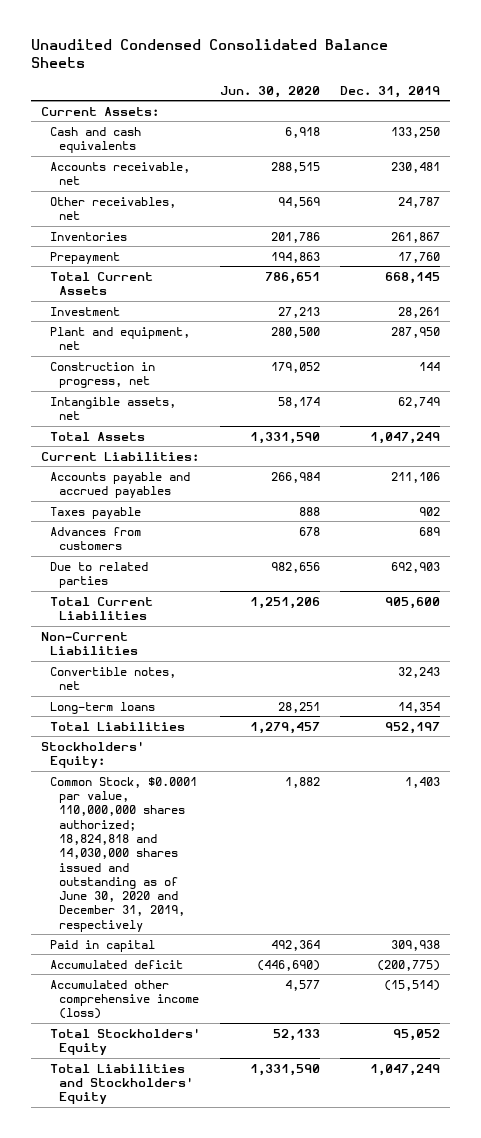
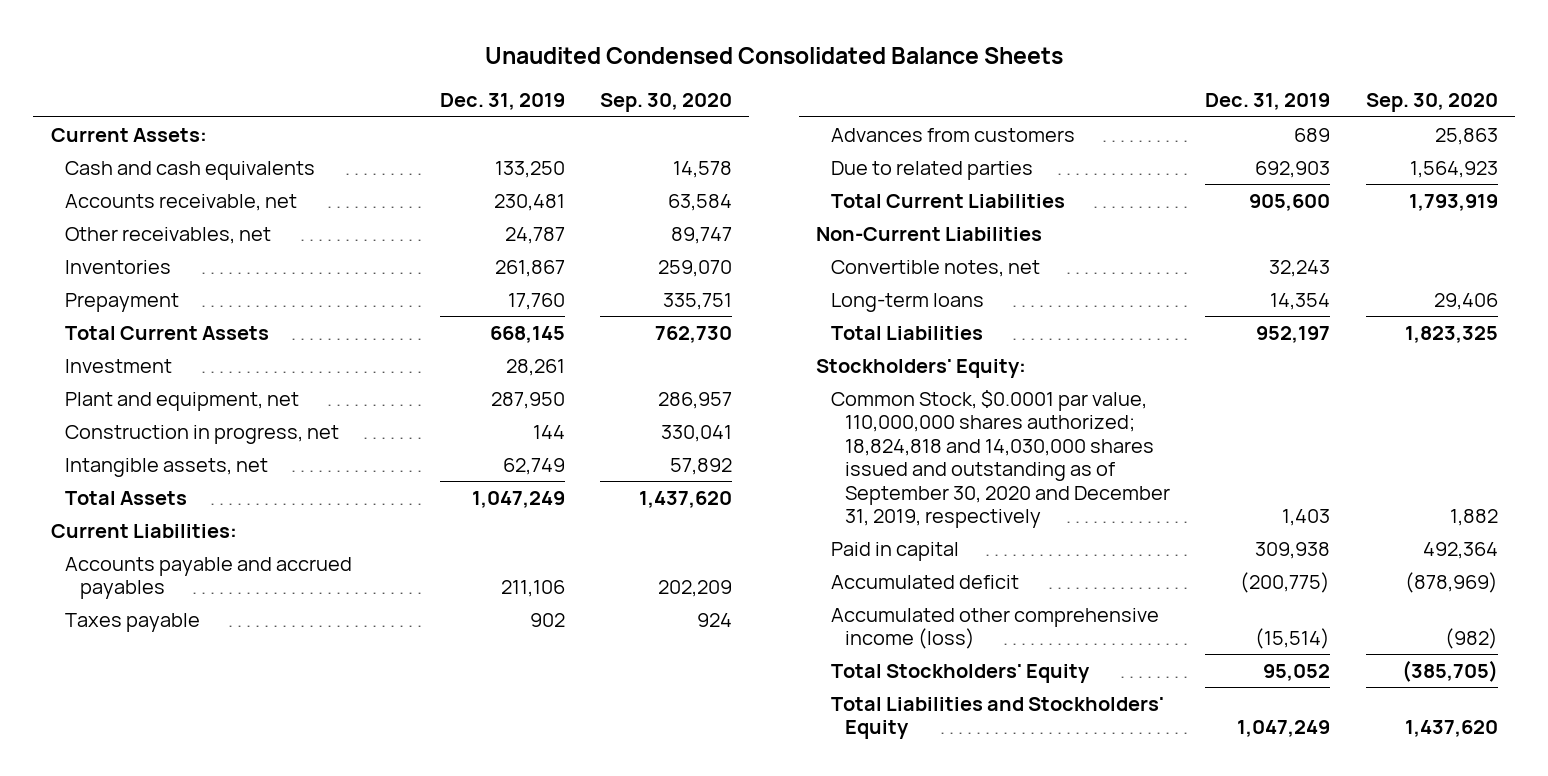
[220,85,321,98] Jun. 30, 2020 -> none
none -> [599,93,732,113] Sep. 30, 2020
[50,776,198,932] Common Stock, $0.0001 par value, 110,000,000 shares authorized; 18,824,818 and 14,030,000 shares issued and outstanding as of June 30, 2020 and December 31, 2019, respectively -> [830,389,1171,529] Common Stock, $0.0001 par value, 110,000,000 shares authorized; 18,824,818 and 14,030,000 shares issued and outstanding as of September 30, 2020 and December 31, 2019, respectively

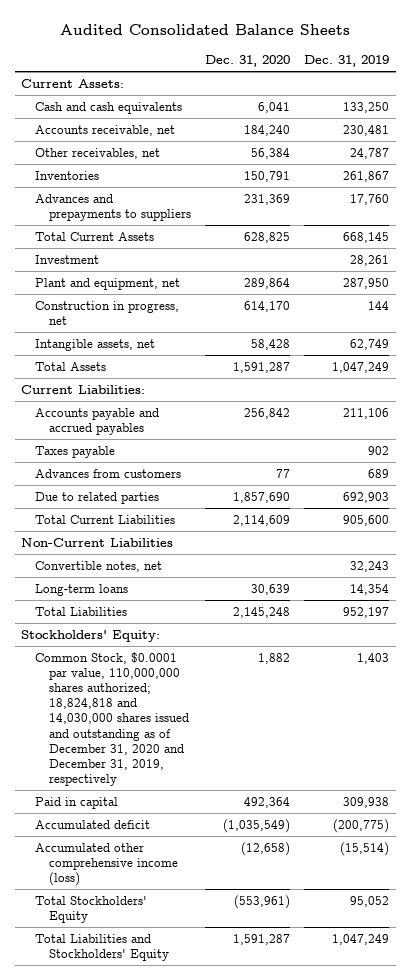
[485,46,1064,64] Unaudited Condensed Consolidated Balance Sheets -> [60,23,351,35] Audited Consolidated Balance Sheets
[599,93,732,113] Sep. 30, 2020 -> none
none -> [204,55,290,68] Dec. 31, 2020
[65,292,180,312] Prepayment -> [35,194,191,222] Advances and prepayments to suppliers
[830,389,1171,529] Common Stock, $0.0001 par value, 110,000,000 shares authorized; 18,824,818 and 14,030,000 shares issued and outstanding as of September 30, 2020 and December 31, 2019, respectively -> [35,652,189,786] Common Stock, $0.0001 par value, 110,000,000 shares authorized; 18,824,818 and 14,030,000 shares issued and outstanding as of December 31, 2020 and December 31, 2019, respectively

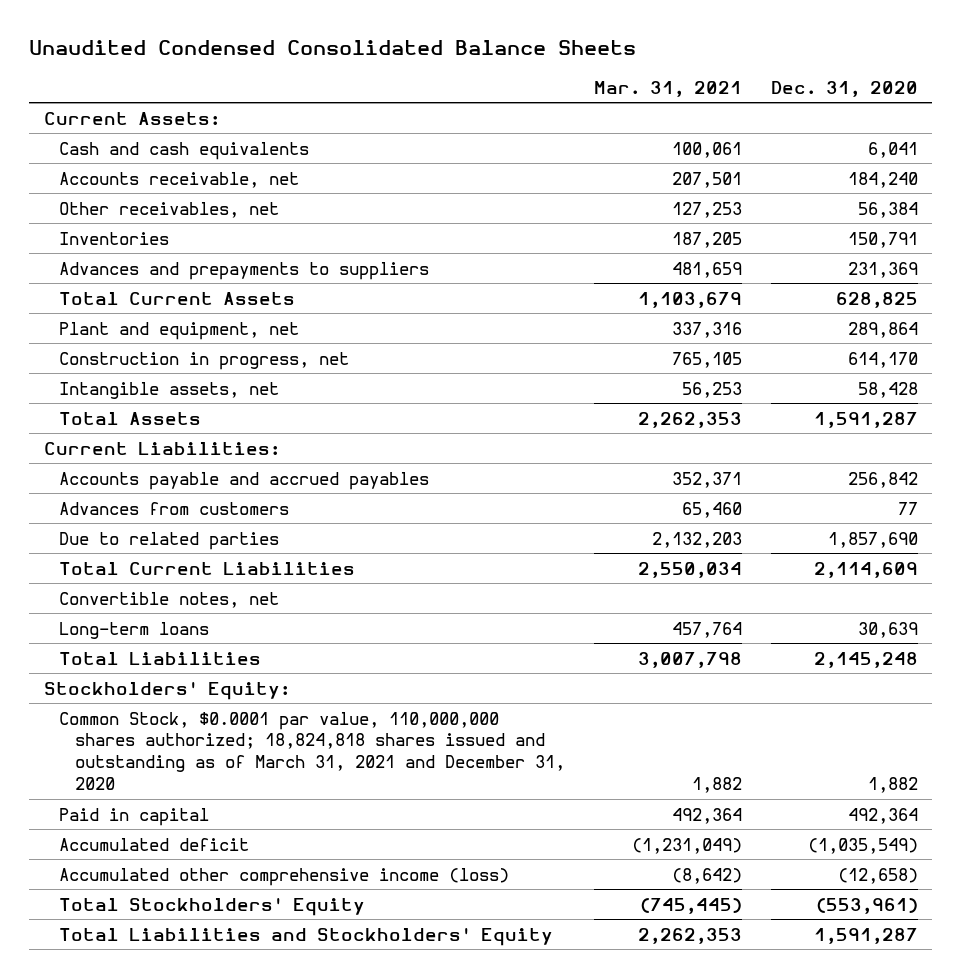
[60,23,351,35] Audited Consolidated Balance Sheets -> [29,40,637,56] Unaudited Condensed Consolidated Balance Sheets
[303,55,389,68] Dec. 31, 2019 -> none
none -> [593,80,742,97] Mar. 31, 2021
[35,255,100,265] Investment -> none
[35,446,116,459] Taxes payable -> none
[21,538,174,548] Non-Current Liabilities -> none
[35,652,189,786] Common Stock, $0.0001 par value, 110,000,000 shares authorized; 18,824,818 and 14,030,000 shares issued and outstanding as of December 31, 2020 and December 31, 2019, respectively -> [59,711,565,791] Common Stock, $0.0001 par value, 110,000,000 shares authorized; 18,824,818 shares issued and outstanding as of March 31, 2021 and December 31, 2020

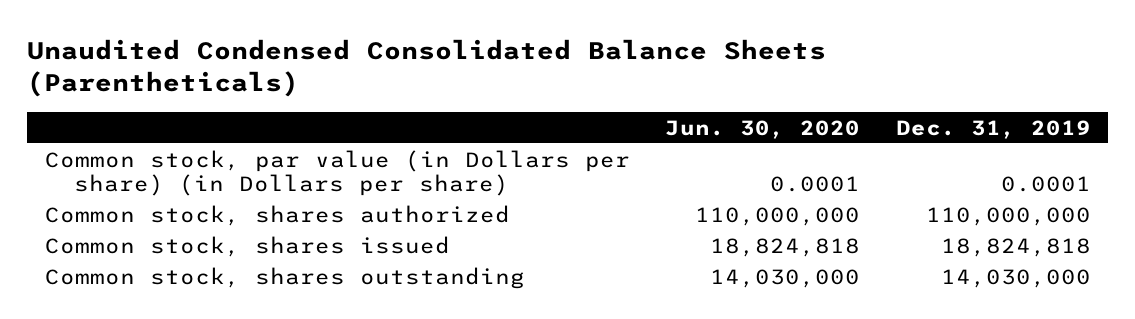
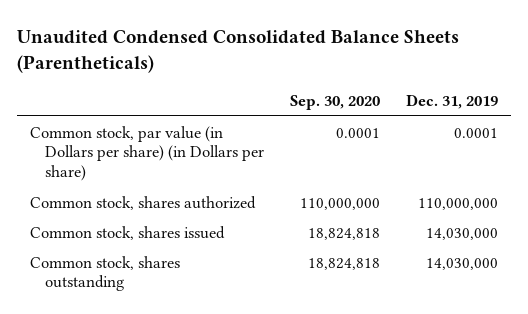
[665,119,861,139] Jun. 30, 2020 -> none
none -> [290,95,381,111] Sep. 30, 2020
[940,237,1091,257] 18,824,818 -> [426,227,499,240] 14,030,000

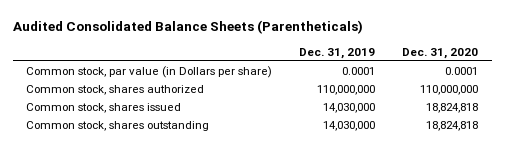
[17,30,460,73] Unaudited Condensed Consolidated Balance Sheets (Parentheticals) -> [12,19,363,34] Audited Consolidated Balance Sheets (Parentheticals)
[290,95,381,111] Sep. 30, 2020 -> none
none -> [402,47,479,59] Dec. 31, 2020
[30,125,265,182] Common stock, par value (in Dollars per share) (in Dollars per share) -> [26,66,273,79] Common stock, par value (in Dollars per share)

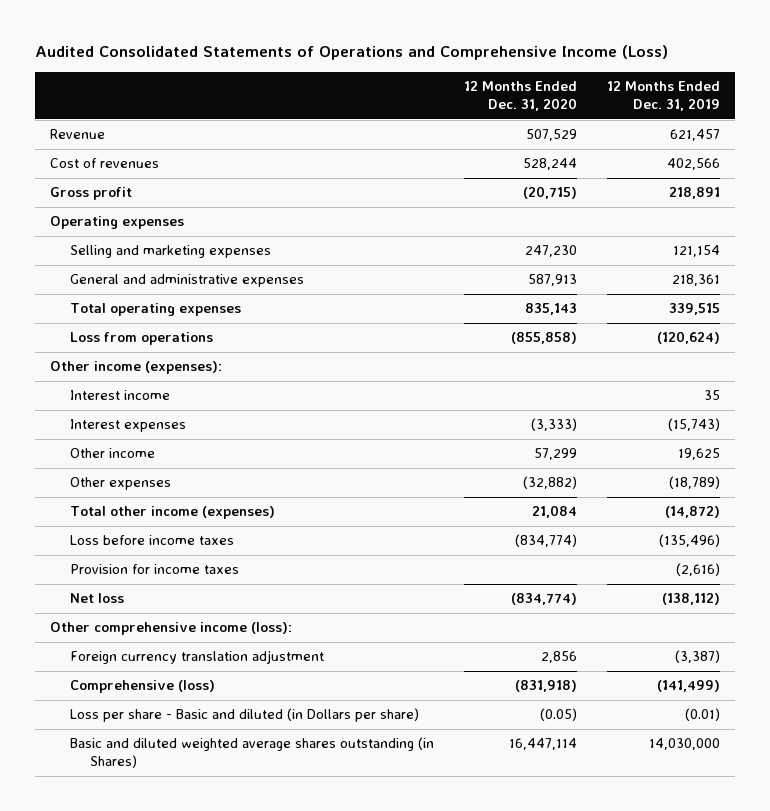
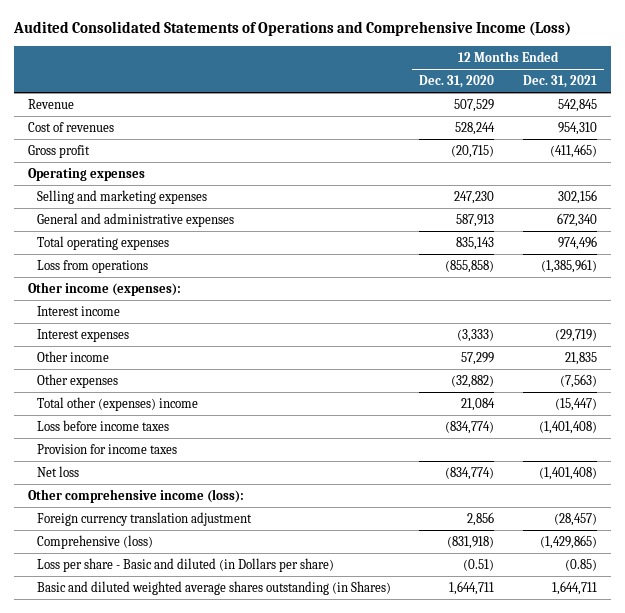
[607,81,721,112] 12 Months Ended Dec. 31, 2019 -> none
none -> [522,75,597,89] Dec. 31, 2021
[70,506,276,520] Total other income (expenses) -> [36,396,198,411] Total other (expenses) income
[540,708,578,722] (0.05) -> [463,558,495,571] (0.51)
[509,738,578,751] 16,447,114 -> [449,580,495,595] 1,644,711

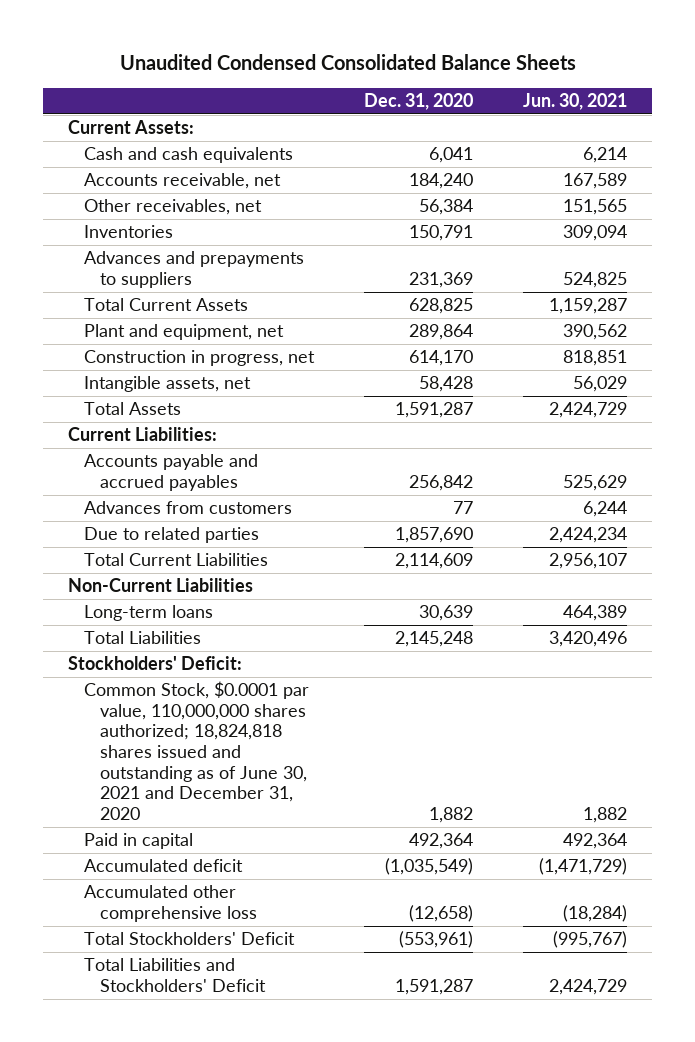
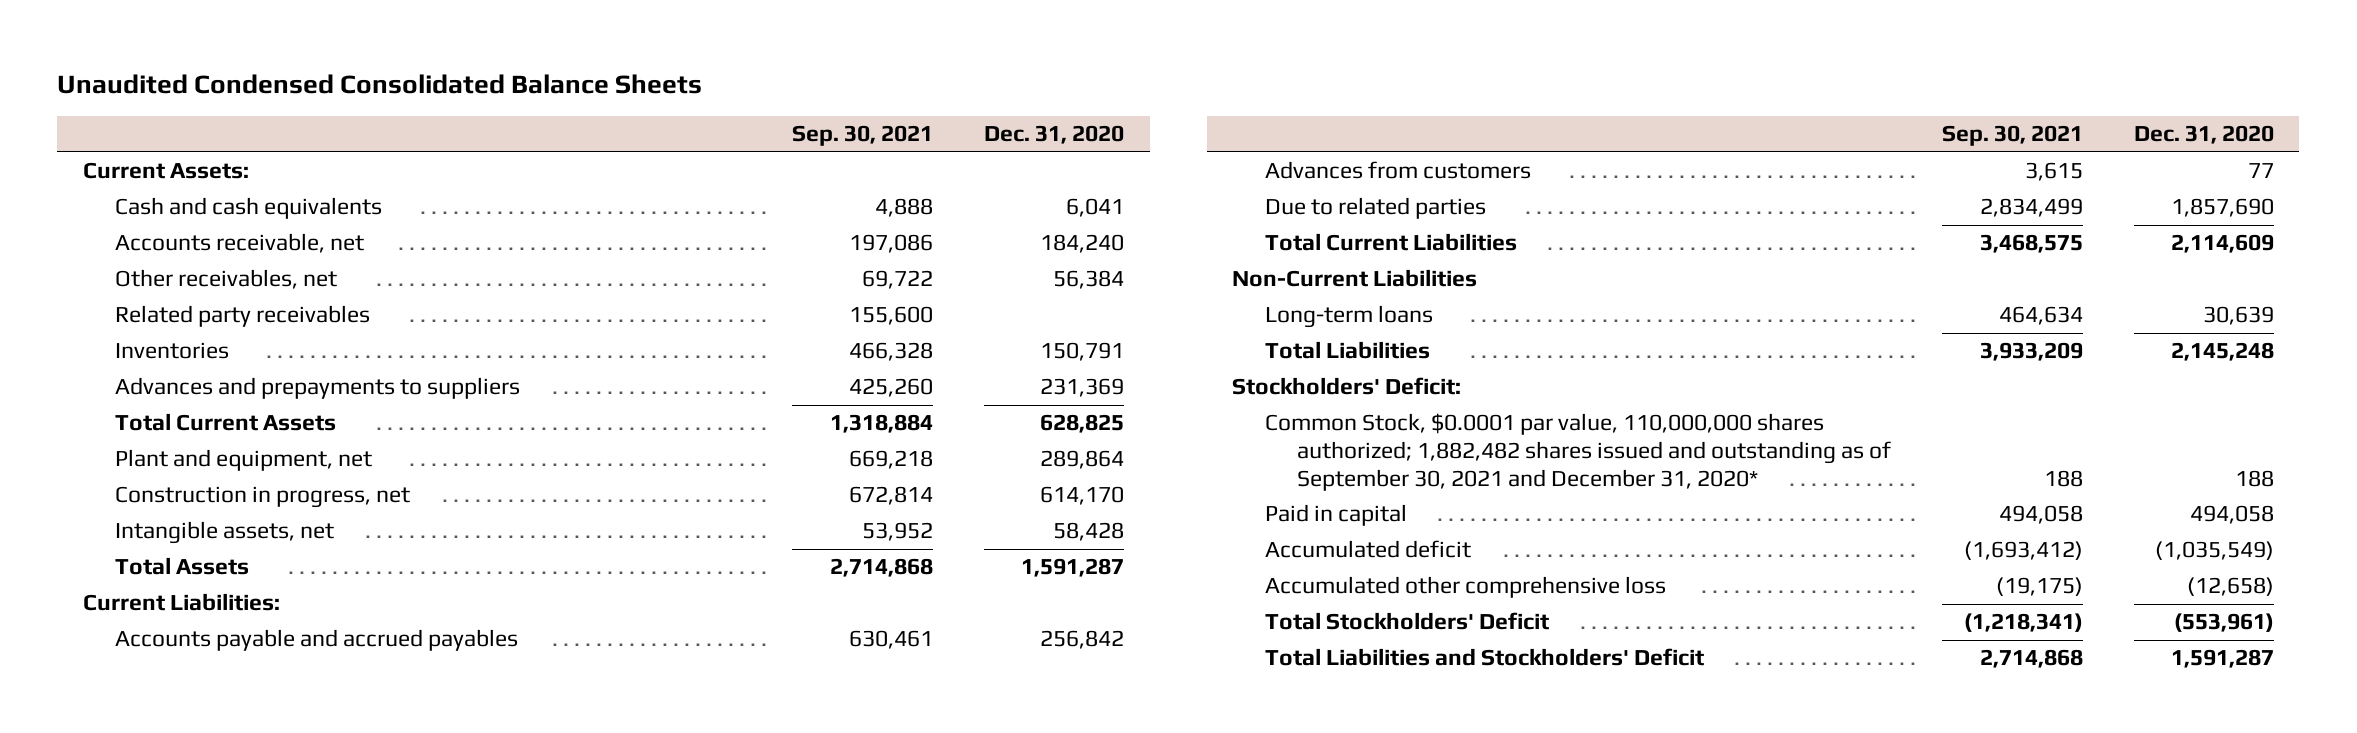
[523,92,628,110] Jun. 30, 2021 -> none
none -> [792,125,934,147] Sep. 30, 2021
none -> [115,305,371,328] Related party receivables
[84,681,310,820] Common Stock, $0.0001 par value, 110,000,000 shares authorized; 18,824,818 shares issued and outstanding as of June 30, 2021 and December 31, 2020 -> [1264,413,1892,491] Common Stock, $0.0001 par value, 110,000,000 shares authorized; 1,882,482 shares issued and outstanding as of September 30, 2021 and December 31, 2020*
[429,806,474,823] 1,882 -> [2234,469,2274,487] 188
[409,833,474,850] 492,364 -> [2189,505,2274,525] 494,058

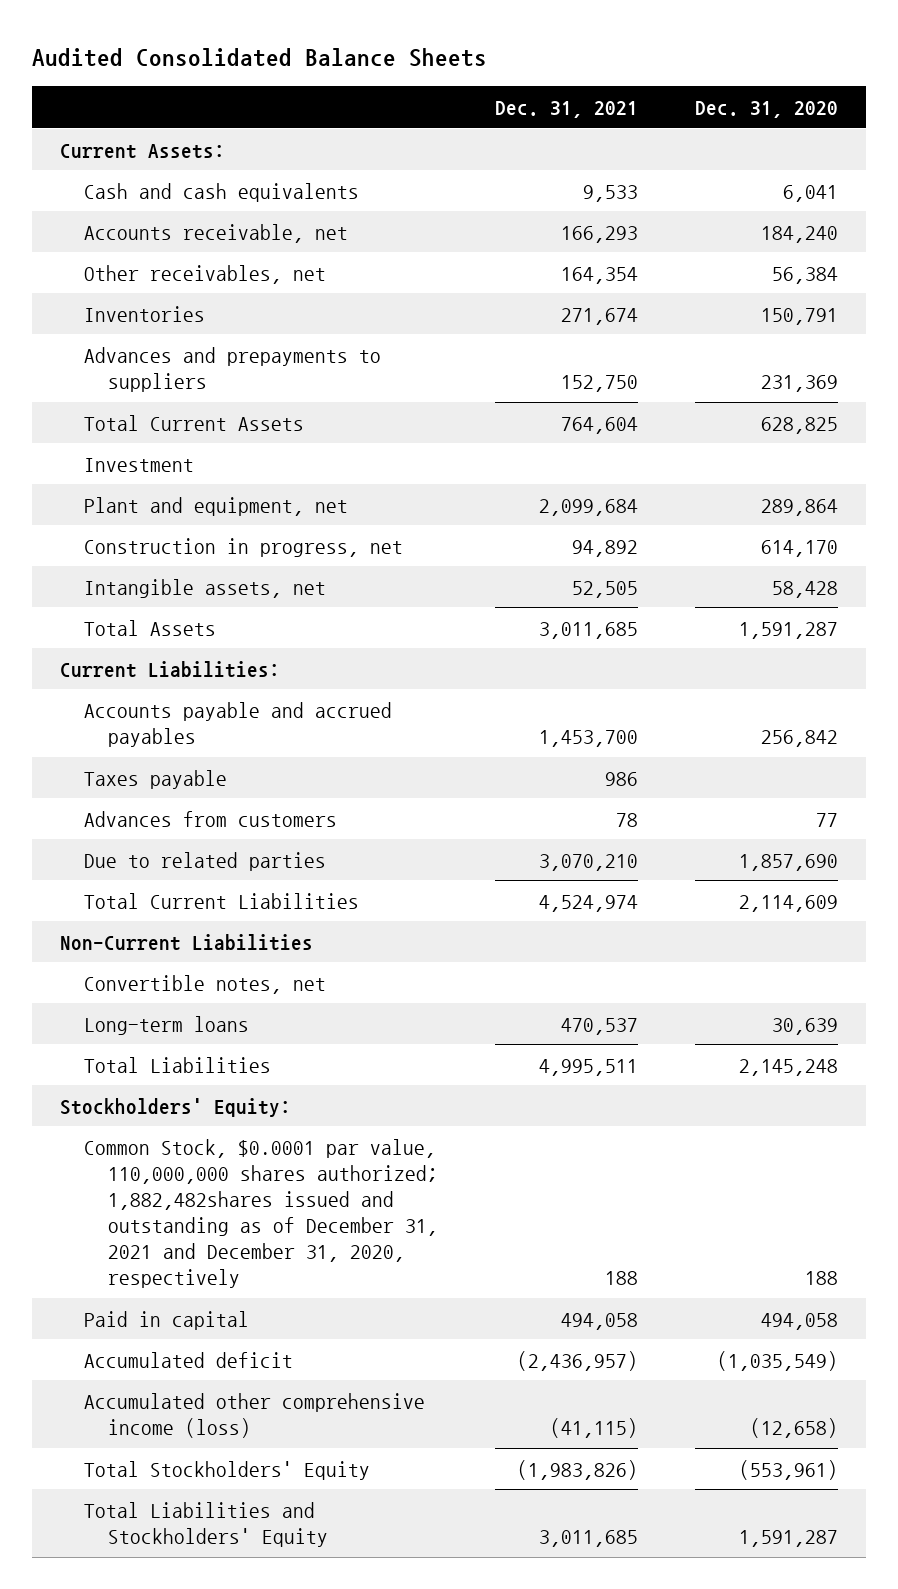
[57,73,703,94] Unaudited Condensed Consolidated Balance Sheets -> [32,48,488,68] Audited Consolidated Balance Sheets
[792,125,934,147] Sep. 30, 2021 -> none
none -> [494,100,638,118] Dec. 31, 2021
[115,305,371,328] Related party receivables -> none
none -> [84,457,195,472] Investment
none -> [84,769,228,789] Taxes payable
none -> [84,974,327,994] Convertible notes, net
[1232,377,1462,396] Stockholders' Deficit: -> [60,1097,292,1117] Stockholders' Equity:
[1264,413,1892,491] Common Stock, $0.0001 par value, 110,000,000 shares authorized; 1,882,482 shares issued and outstanding as of September 30, 2021 and December 31, 2020* -> [84,1138,439,1289] Common Stock, $0.0001 par value, 110,000,000 shares authorized; 1,882,482shares issued and outstanding as of December 31, 2021 and December 31, 2020, respectively
[1264,576,1666,599] Accumulated other comprehensive loss -> [84,1392,426,1438] Accumulated other comprehensive income (loss)
[1264,612,1549,631] Total Stockholders' Deficit -> [84,1460,371,1480] Total Stockholders' Equity
[1264,648,1704,667] Total Liabilities and Stockholders' Deficit -> [84,1501,329,1547] Total Liabilities and Stockholders' Equity

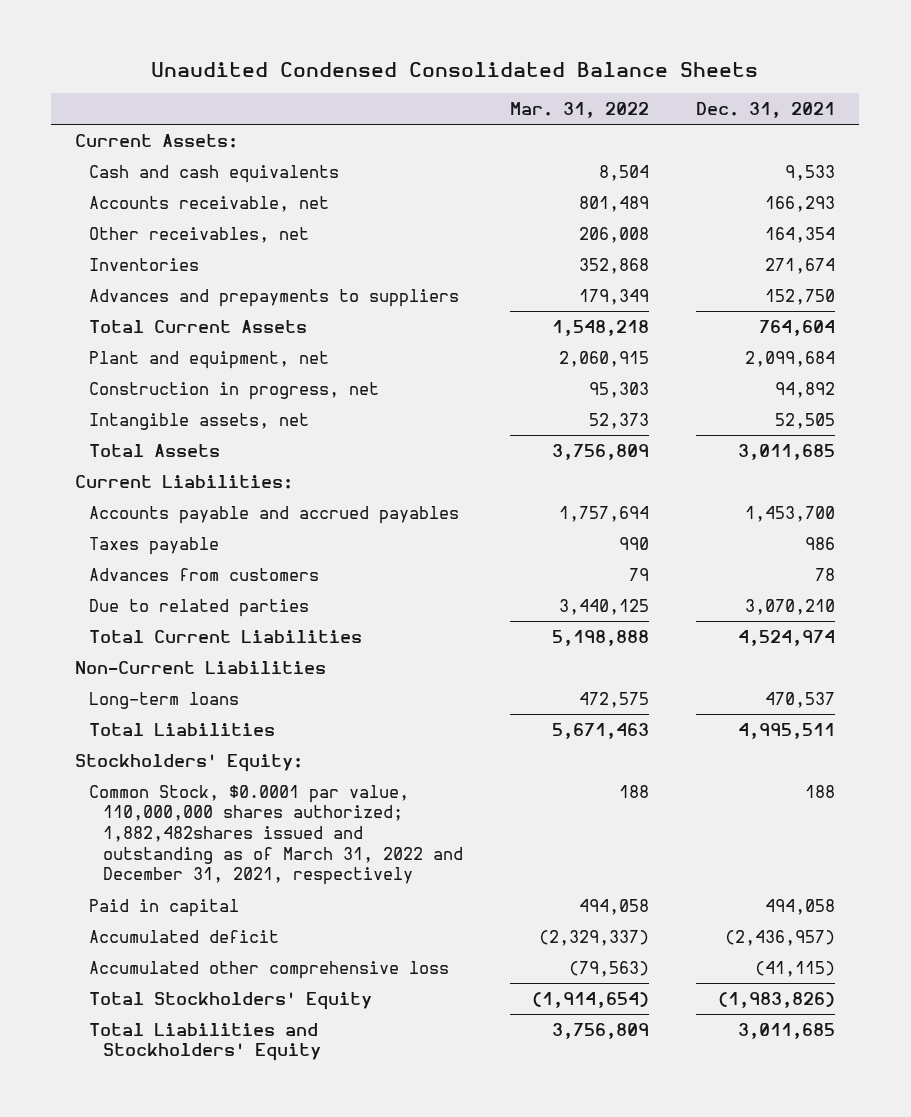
[32,48,488,68] Audited Consolidated Balance Sheets -> [151,61,759,77] Unaudited Condensed Consolidated Balance Sheets
[694,100,838,118] Dec. 31, 2020 -> none
none -> [509,102,649,119] Mar. 31, 2022
[84,457,195,472] Investment -> none
[84,974,327,994] Convertible notes, net -> none
[84,1138,439,1289] Common Stock, $0.0001 par value, 110,000,000 shares authorized; 1,882,482shares issued and outstanding as of December 31, 2021 and December 31, 2020, respectively -> [88,784,463,886] Common Stock, $0.0001 par value, 110,000,000 shares authorized; 1,882,482shares issued and outstanding as of March 31, 2022 and December 31, 2021, respectively
[84,1392,426,1438] Accumulated other comprehensive income (loss) -> [88,960,449,979] Accumulated other comprehensive loss

